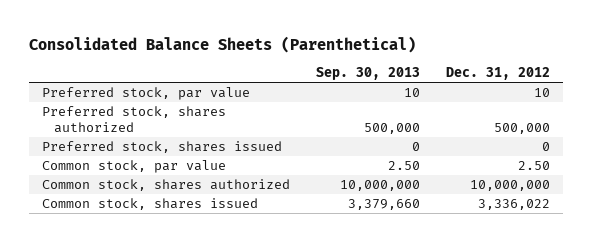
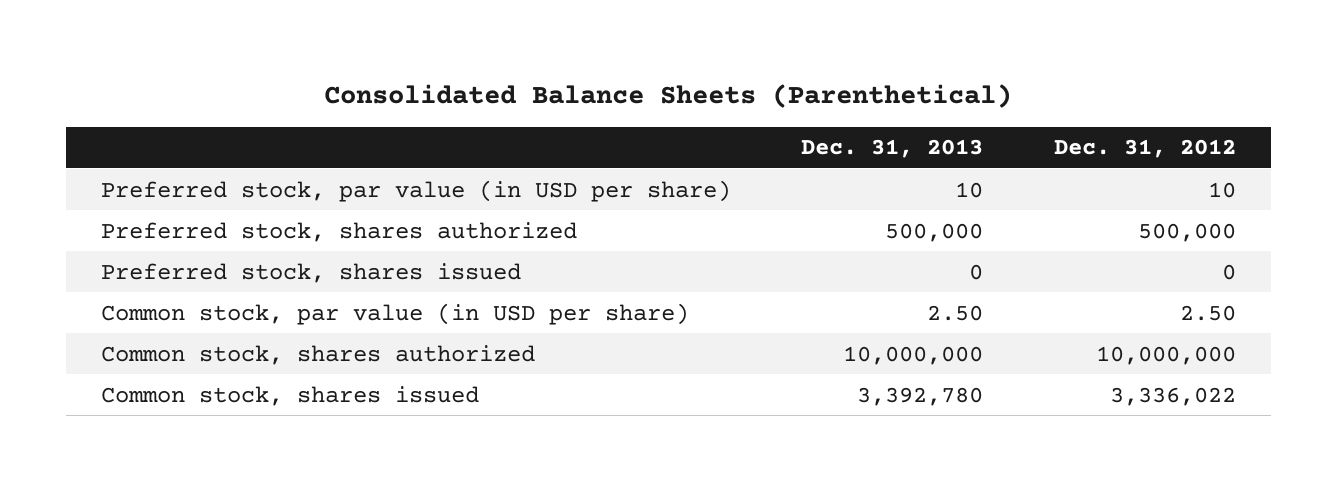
[316,67,421,81] Sep. 30, 2013 -> none
none -> [801,139,984,159] Dec. 31, 2013
[42,87,251,101] Preferred stock, par value -> [100,179,731,202] Preferred stock, par value (in USD per share)
[42,160,227,174] Common stock, par value -> [100,302,689,325] Common stock, par value (in USD per share)

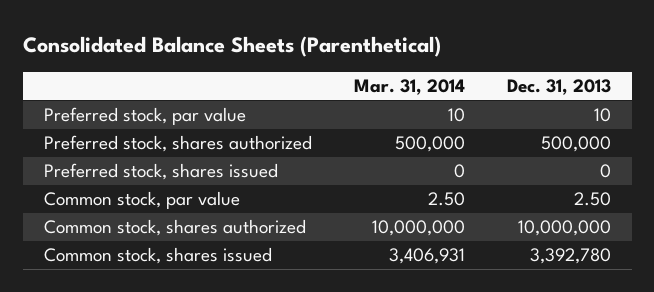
[1053,139,1236,159] Dec. 31, 2012 -> none
none -> [353,78,465,95] Mar. 31, 2014
[100,179,731,202] Preferred stock, par value (in USD per share) -> [43,107,246,126] Preferred stock, par value
[100,302,689,325] Common stock, par value (in USD per share) -> [43,191,240,210] Common stock, par value

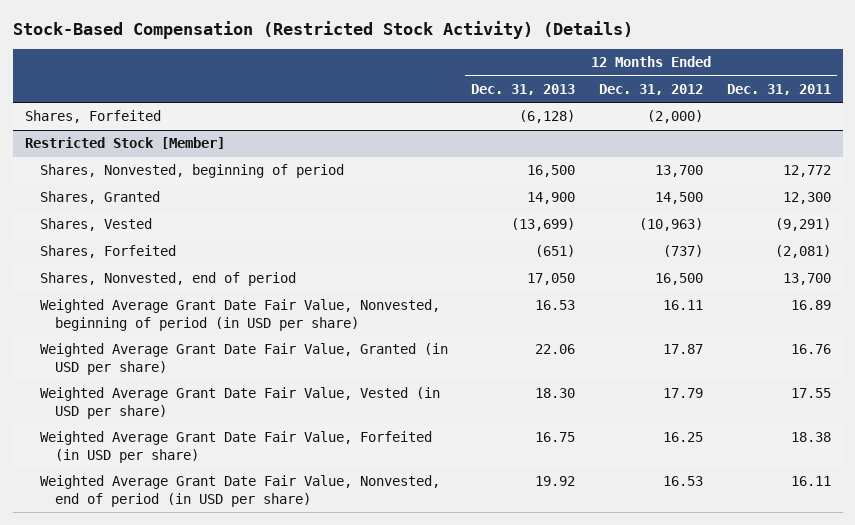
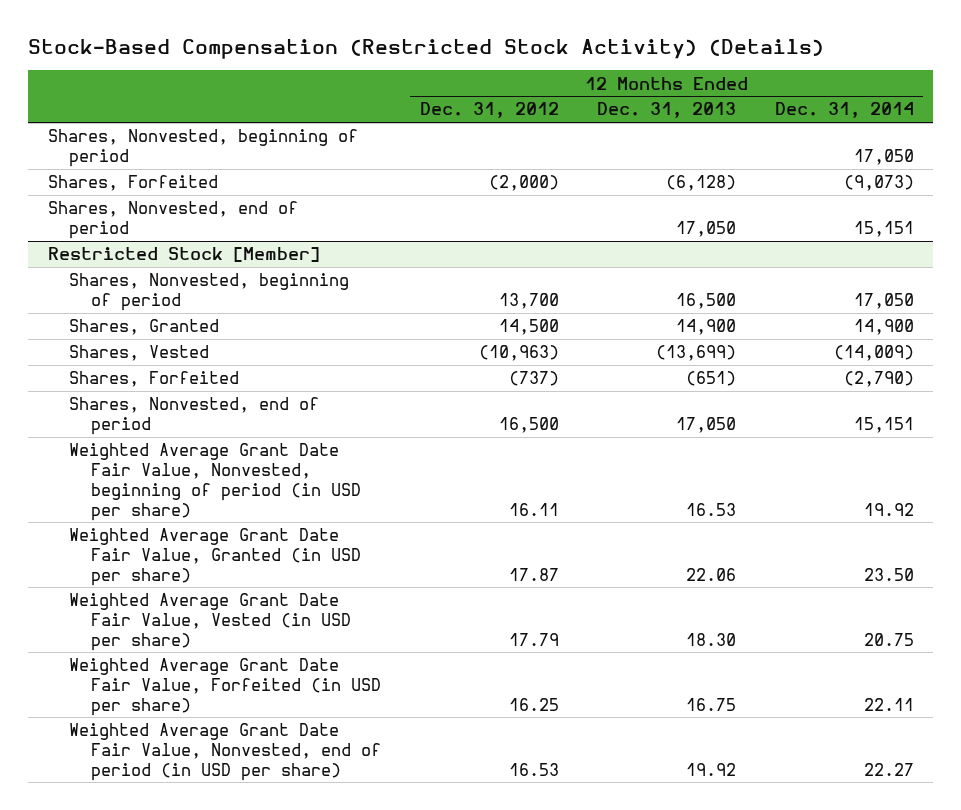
[726,83,831,95] Dec. 31, 2011 -> none
none -> [774,102,914,119] Dec. 31, 2014
none -> [47,129,358,168] Shares, Nonvested, beginning of period
none -> [47,201,298,240] Shares, Nonvested, end of period

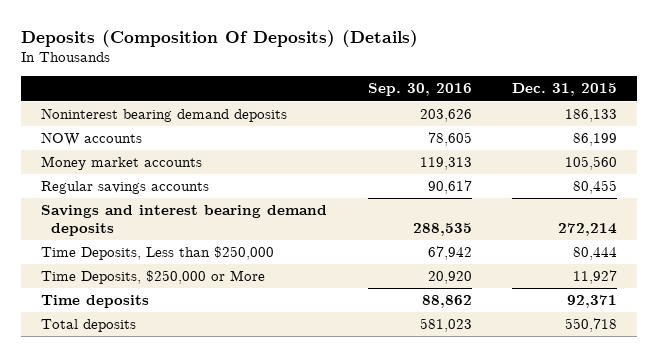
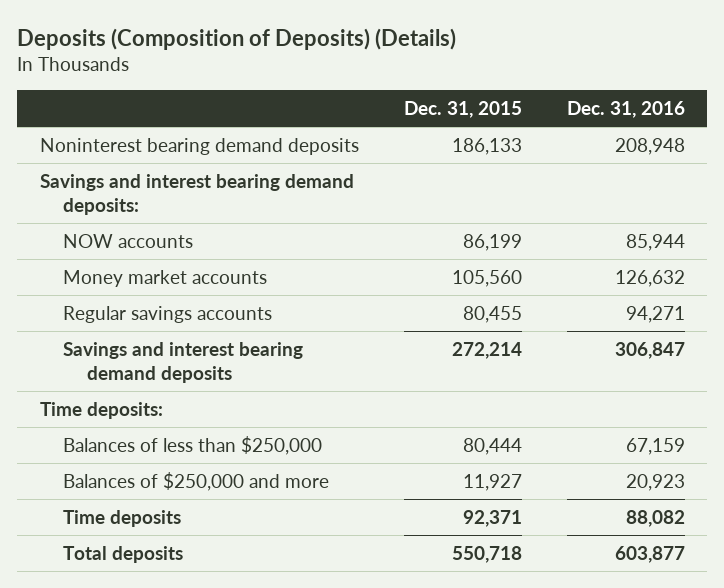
[20,29,418,47] Deposits (Composition Of Deposits) (Details) -> [17,28,457,51] Deposits (Composition of Deposits) (Details)
[367,83,472,97] Sep. 30, 2016 -> none
none -> [566,100,685,118] Dec. 31, 2016
none -> [39,173,354,216] Savings and interest bearing demand deposits:
none -> [39,401,163,419] Time deposits:
[40,246,274,261] Time Deposits, Less than $250,000 -> [63,435,323,455] Balances of less than $250,000
[40,270,265,285] Time Deposits, $250,000 or More -> [63,471,330,491] Balances of $250,000 and more

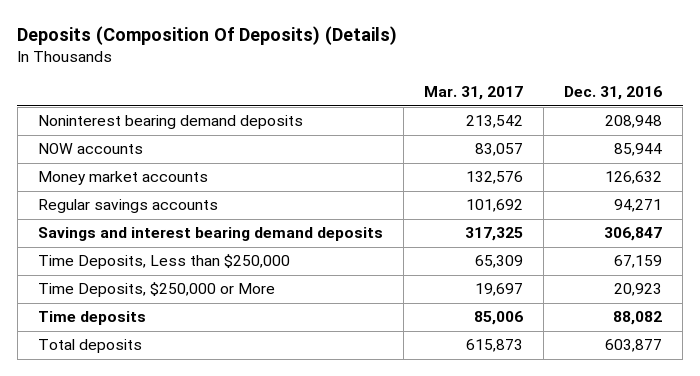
[17,28,457,51] Deposits (Composition of Deposits) (Details) -> [17,26,398,46] Deposits (Composition Of Deposits) (Details)
[403,100,522,118] Dec. 31, 2015 -> none
none -> [424,86,524,101] Mar. 31, 2017
[39,173,354,216] Savings and interest bearing demand deposits: -> none
[39,401,163,419] Time deposits: -> none
[63,435,323,455] Balances of less than $250,000 -> [37,254,290,270] Time Deposits, Less than $250,000
[63,471,330,491] Balances of $250,000 and more -> [37,282,275,298] Time Deposits, $250,000 or More

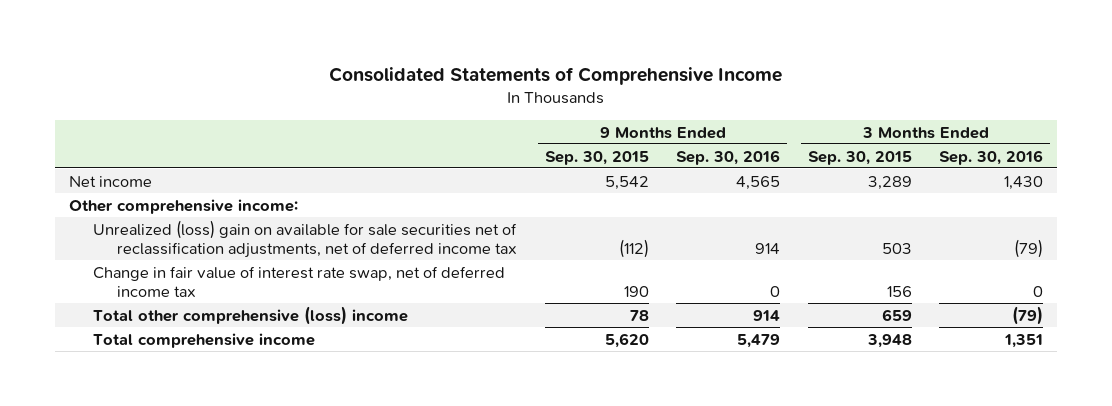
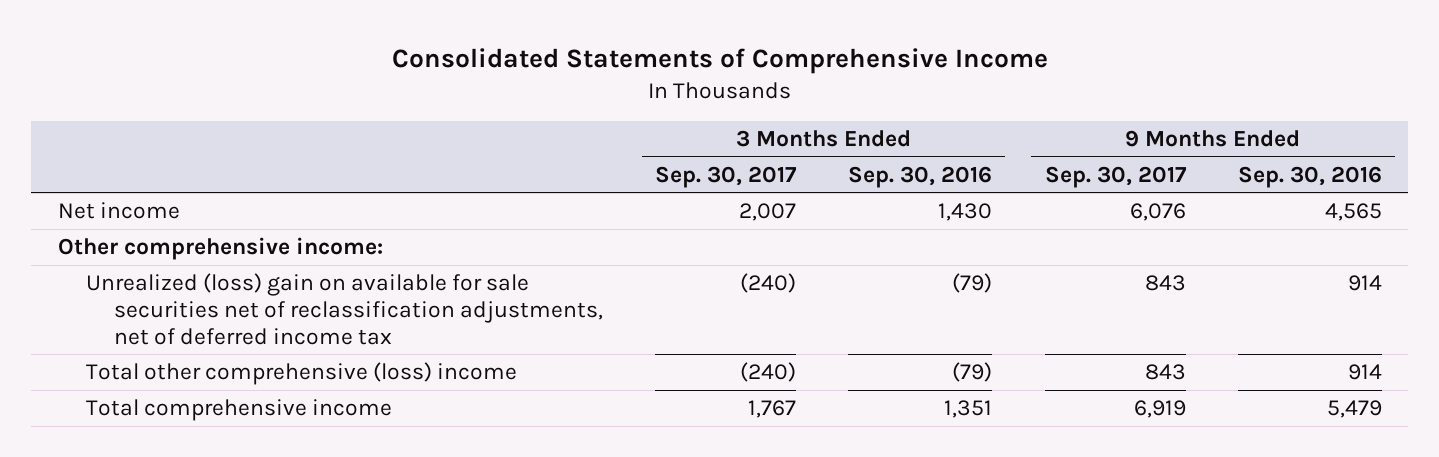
[544,150,649,165] Sep. 30, 2015 -> none
[807,150,912,165] Sep. 30, 2015 -> none
none -> [654,165,797,188] Sep. 30, 2017
none -> [1044,165,1187,188] Sep. 30, 2017
[92,265,505,297] Change in fair value of interest rate swap, net of deferred income tax -> none

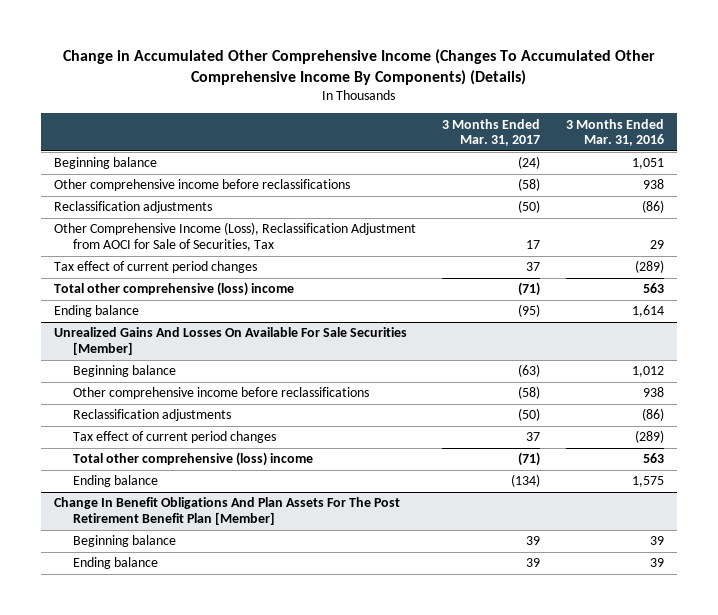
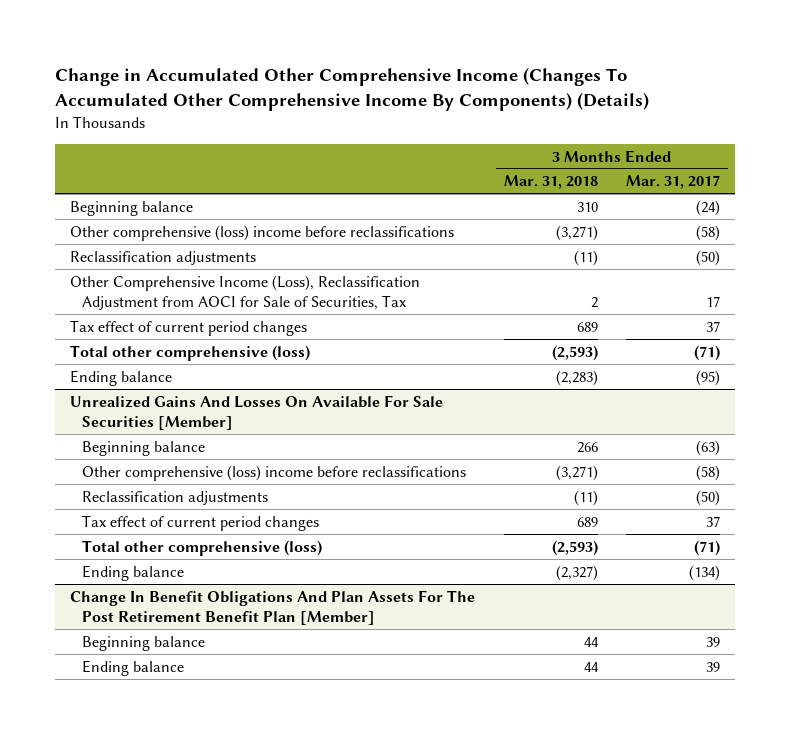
[565,118,664,147] 3 Months Ended Mar. 31, 2016 -> none
none -> [503,175,598,190] Mar. 31, 2018
[53,179,350,192] Other comprehensive income before reclassifications -> [69,224,454,241] Other comprehensive (loss) income before reclassifications
[53,282,294,297] Total other comprehensive (loss) income -> [69,344,310,361] Total other comprehensive (loss)
[72,387,369,400] Other comprehensive income before reclassifications -> [81,464,466,481] Other comprehensive (loss) income before reclassifications
[72,452,313,467] Total other comprehensive (loss) income -> [81,539,322,556] Total other comprehensive (loss)

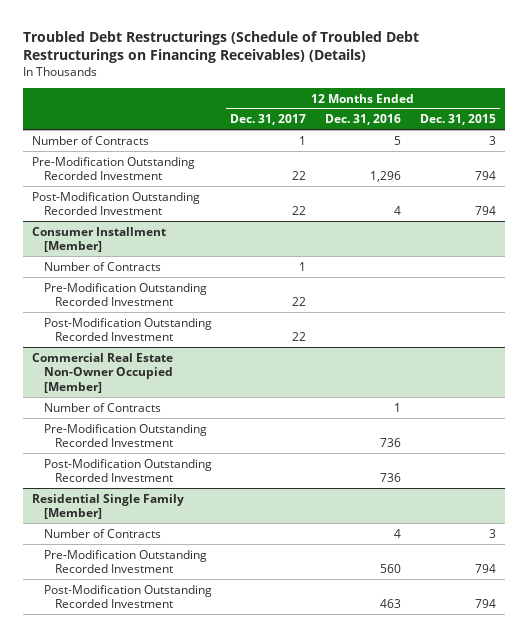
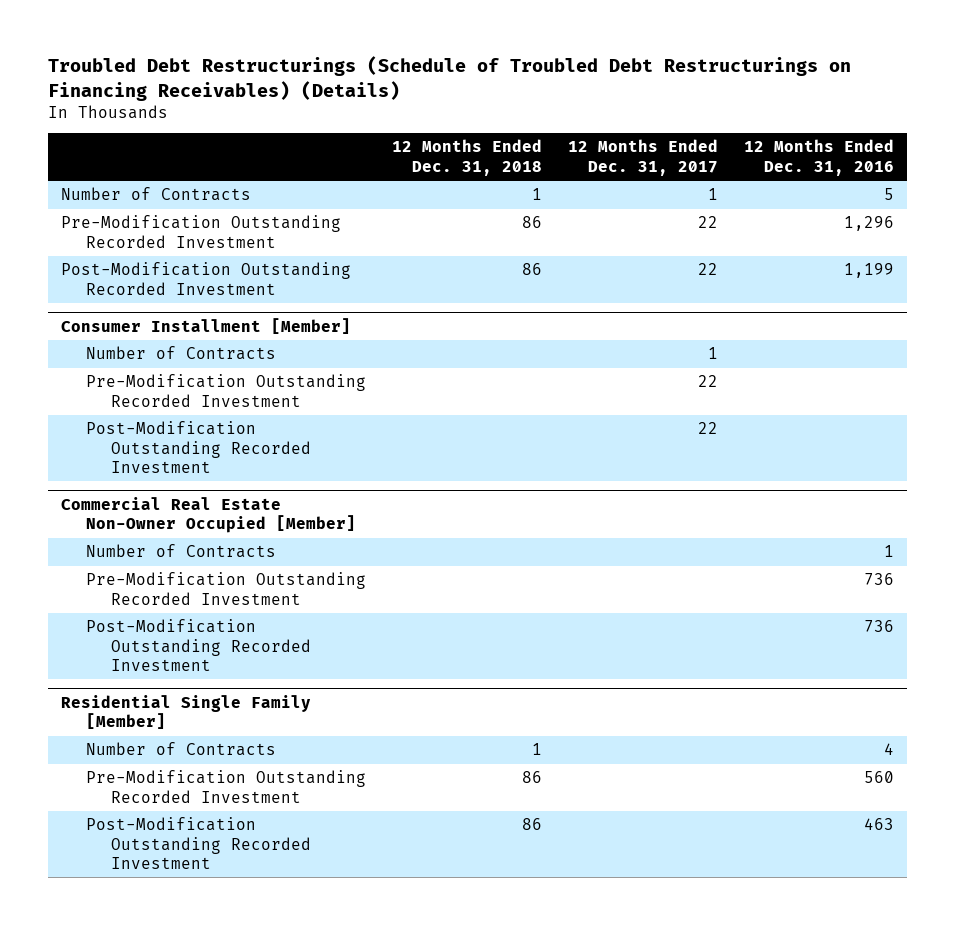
[419,114,496,126] Dec. 31, 2015 -> none
none -> [391,139,542,176] 12 Months Ended Dec. 31, 2018
[393,206,401,216] 4 -> [843,263,894,279] 1,199

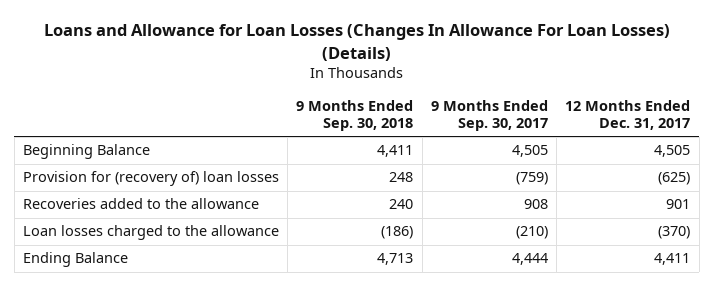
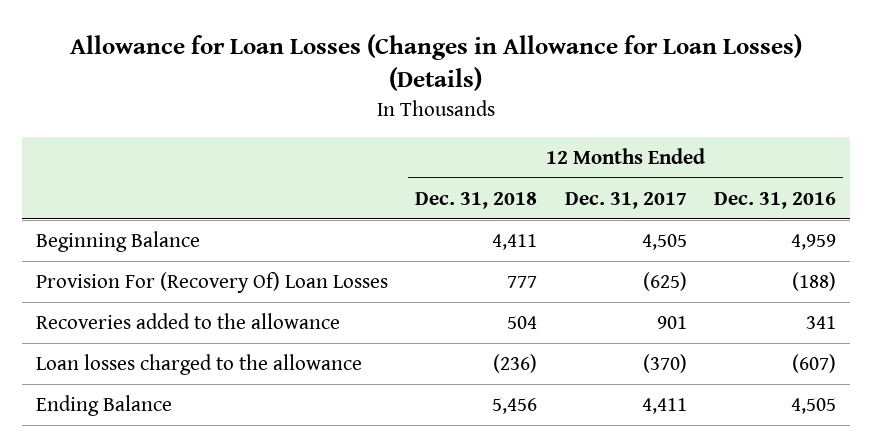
[43,24,670,61] Loans and Allowance for Loan Losses (Changes In Allowance For Loan Losses) (Details) -> [69,34,802,92] Allowance for Loan Losses (Changes in Allowance for Loan Losses) (Details)
[296,99,414,132] 9 Months Ended Sep. 30, 2018 -> none
[430,99,548,132] 9 Months Ended Sep. 30, 2017 -> none
none -> [415,191,538,209] Dec. 31, 2018
none -> [714,191,837,209] Dec. 31, 2016
[22,171,279,187] Provision for (recovery of) loan losses -> [35,272,388,294] Provision For (Recovery Of) Loan Losses

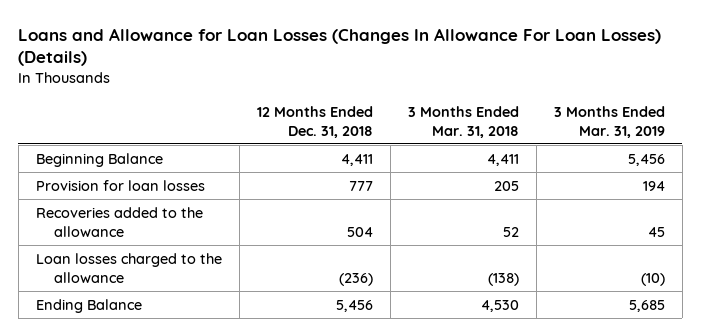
[69,34,802,92] Allowance for Loan Losses (Changes in Allowance for Loan Losses) (Details) -> [18,27,662,67] Loans and Allowance for Loan Losses (Changes In Allowance For Loan Losses) (Details)
[564,191,687,209] Dec. 31, 2017 -> none
[714,191,837,209] Dec. 31, 2016 -> none
none -> [407,105,519,138] 3 Months Ended Mar. 31, 2018
none -> [553,105,665,138] 3 Months Ended Mar. 31, 2019
[35,272,388,294] Provision For (Recovery Of) Loan Losses -> [35,179,205,191] Provision for loan losses

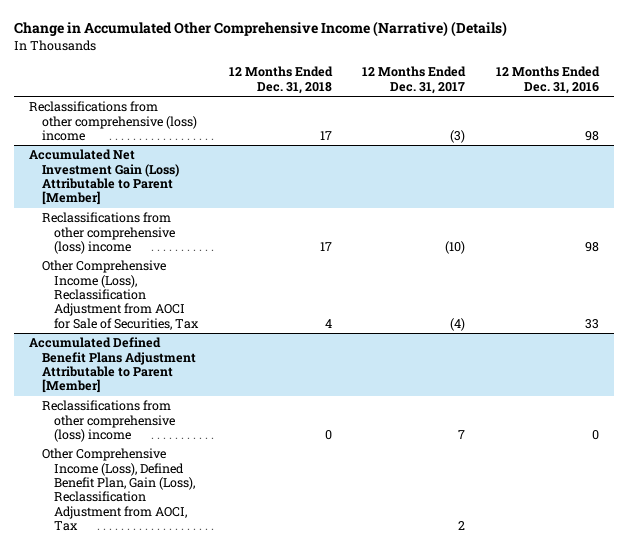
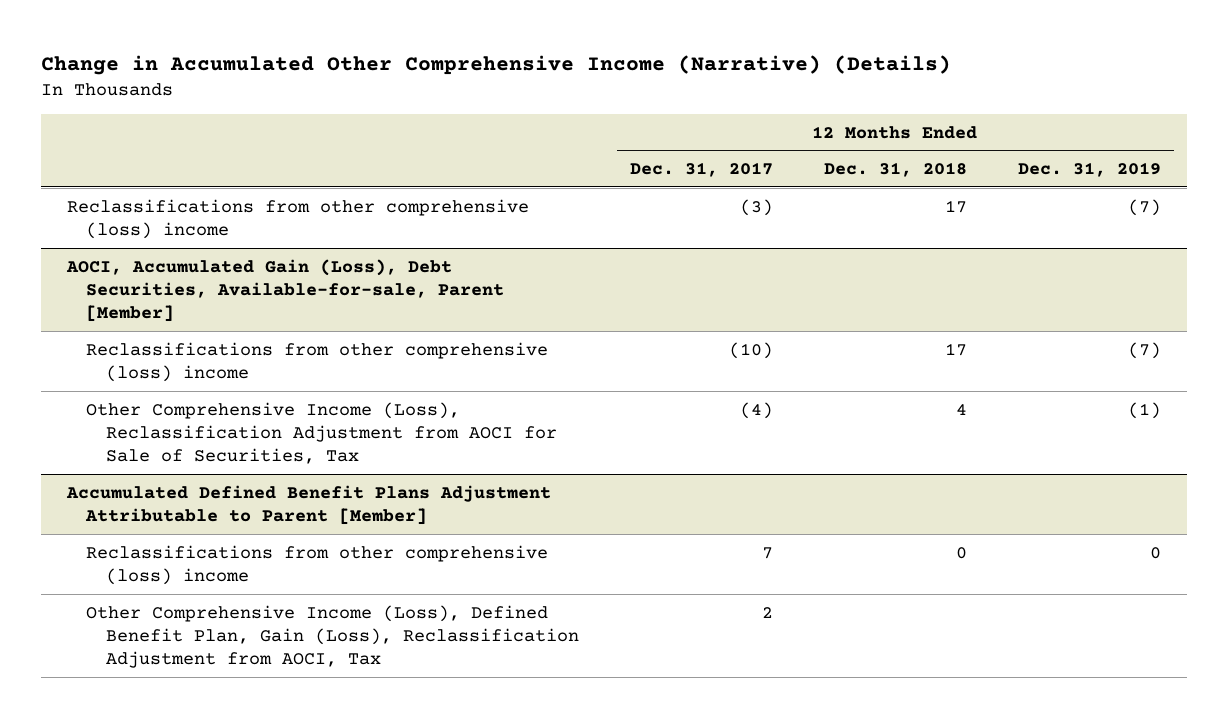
[495,66,600,94] 12 Months Ended Dec. 31, 2016 -> none
none -> [1017,162,1161,178] Dec. 31, 2019
[29,149,179,206] Accumulated Net Investment Gain (Loss) Attributable to Parent [Member] -> [65,258,505,323] AOCI, Accumulated Gain (Loss), Debt Securities, Available-for-sale, Parent [Member]

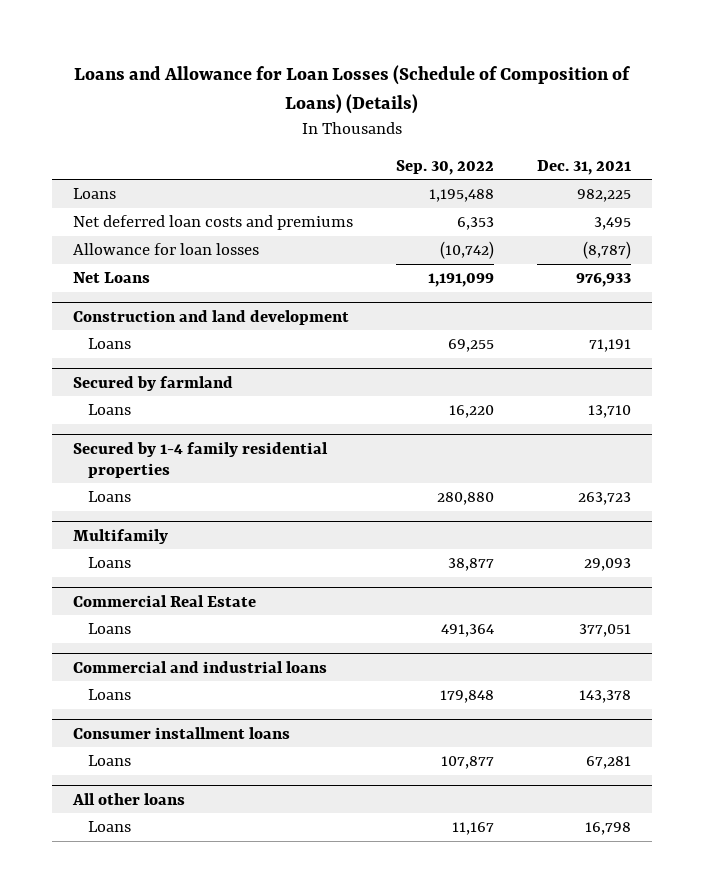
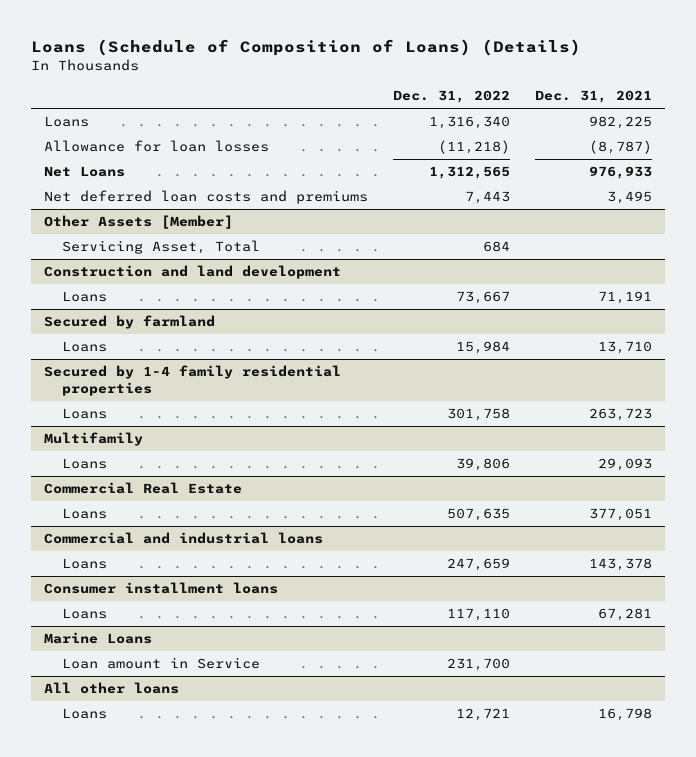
[73,65,631,114] Loans and Allowance for Loan Losses (Schedule of Composition of Loans) (Details) -> [31,38,582,56] Loans (Schedule of Composition of Loans) (Details)
[395,159,494,175] Sep. 30, 2022 -> none
none -> [393,90,511,104] Dec. 31, 2022
[73,214,354,230] Net deferred loan costs and premiums -> [43,190,368,205] Net deferred loan costs and premiums
none -> [43,215,233,230] Other Assets [Member]
none -> [61,240,260,255] Servicing Asset, Total
none -> [43,632,152,645] Marine Loans
none -> [61,657,260,670] Loan amount in Service

